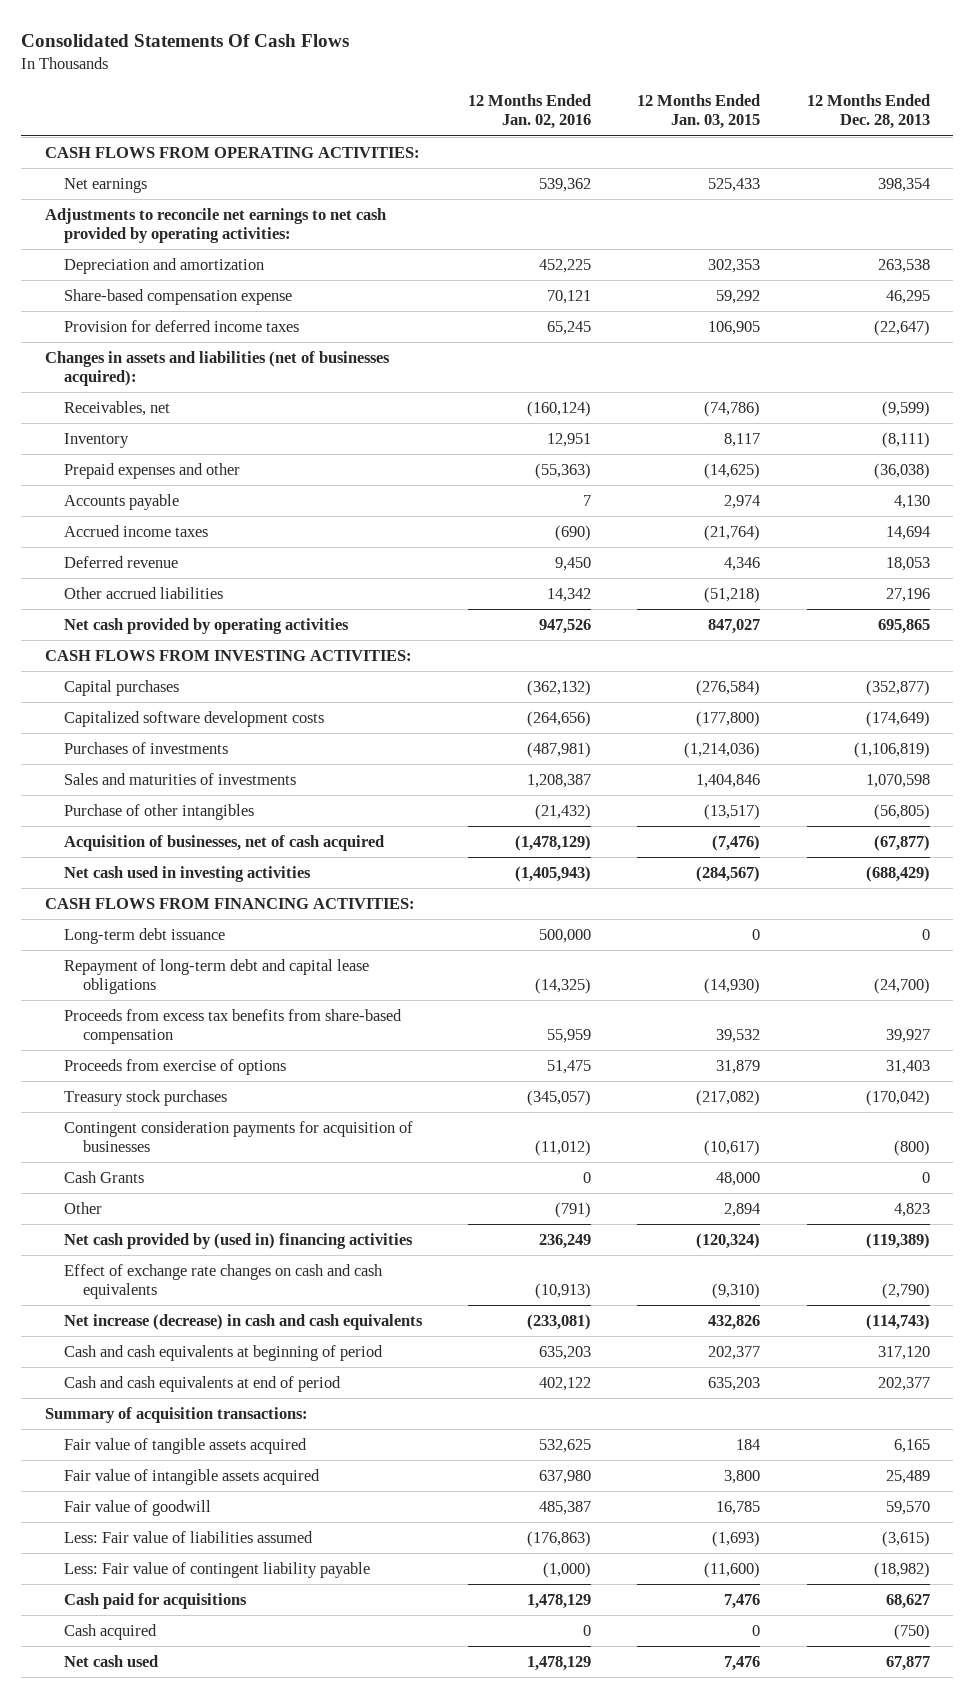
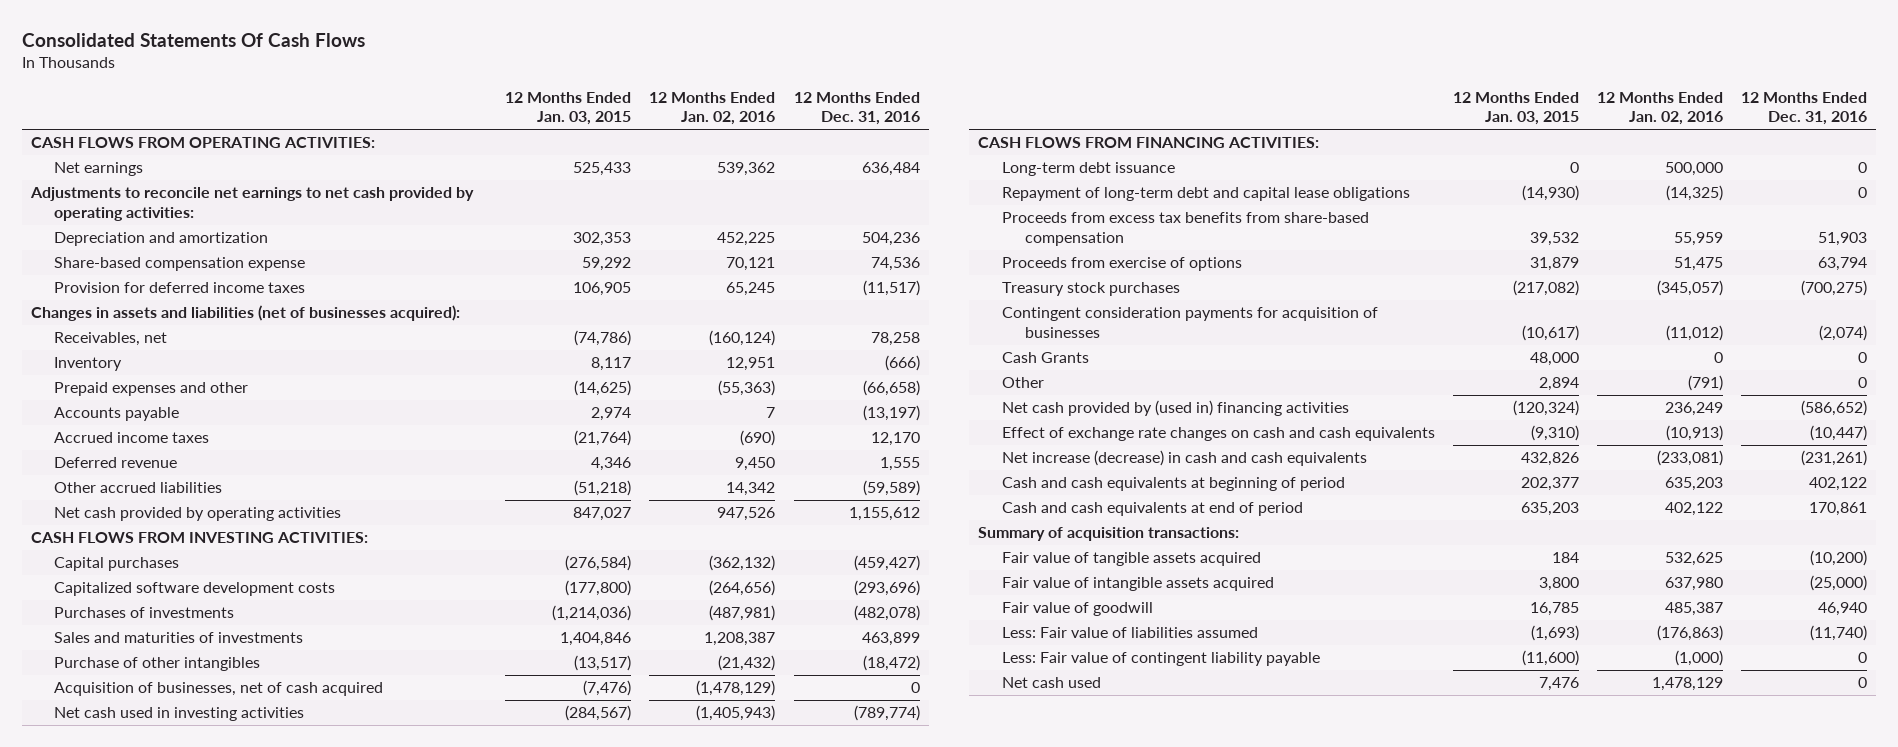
[806,94,930,130] 12 Months Ended Dec. 28, 2013 -> none
none -> [793,91,920,126] 12 Months Ended Dec. 31, 2016
[63,1593,247,1610] Cash paid for acquisitions -> none
[63,1624,157,1641] Cash acquired -> none

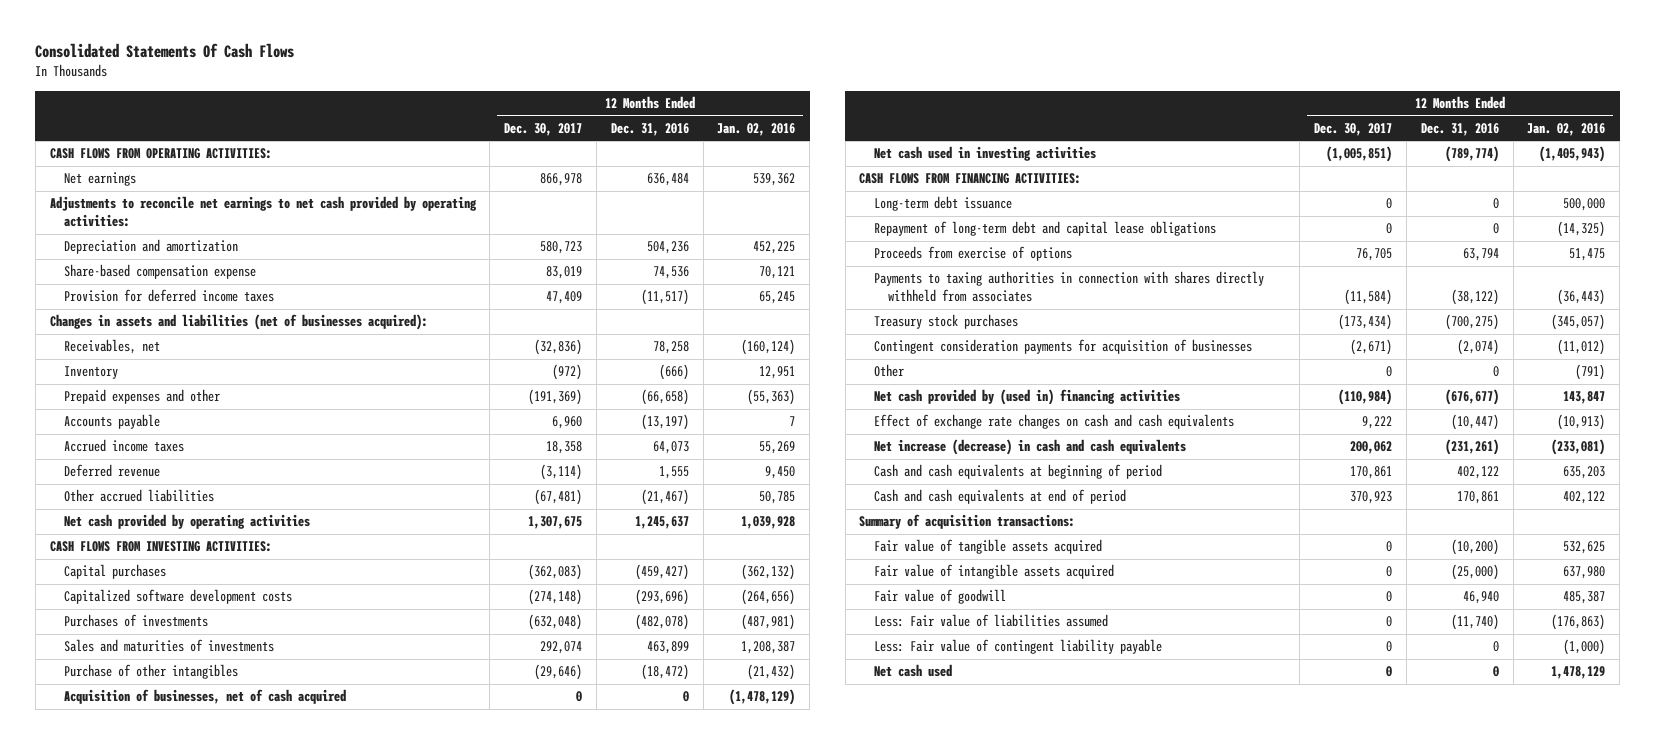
[505,91,632,126] 12 Months Ended Jan. 03, 2015 -> none
none -> [504,122,583,136] Dec. 30, 2017
[740,430,776,447] (690) -> [759,441,796,455] 55,269
[870,432,920,447] 12,170 -> [652,441,689,455] 64,073
[726,482,776,497] 14,342 -> [759,491,796,505] 50,785
[862,480,920,497] (59,589) -> [640,489,689,506] (21,467)
[717,507,776,522] 947,526 -> [741,516,796,530] 1,039,928
[848,507,920,522] 1,155,612 -> [634,516,689,530] 1,245,637
[1001,212,1369,246] Proceeds from excess tax benefits from share-based compensation -> none
none -> [873,271,1264,303] Payments to taxing authorities in connection with shares directly withheld from associates
[1001,352,1089,364] Cash Grants -> none
[1664,402,1723,417] 236,249 -> [1563,391,1606,405] 143,847
[1800,400,1867,417] (586,652) -> [1444,389,1499,406] (676,677)

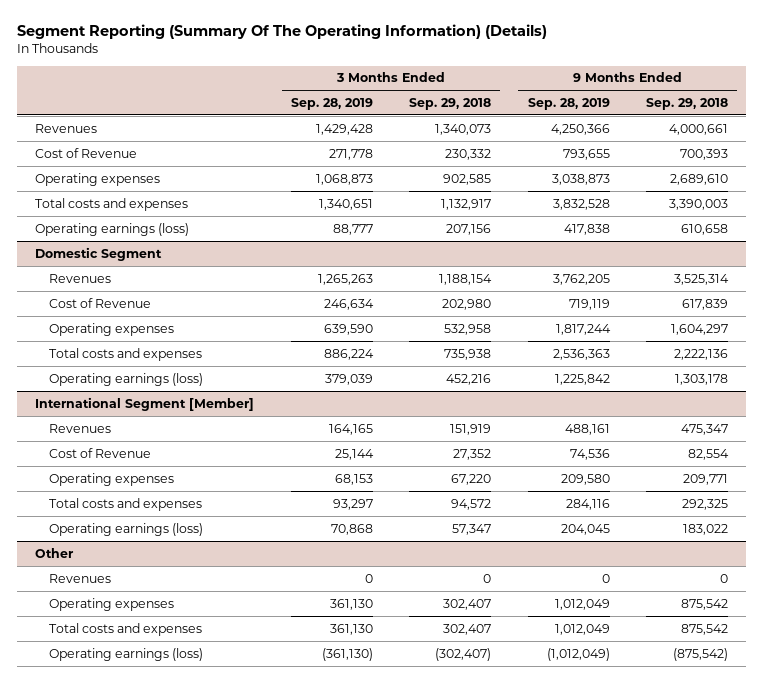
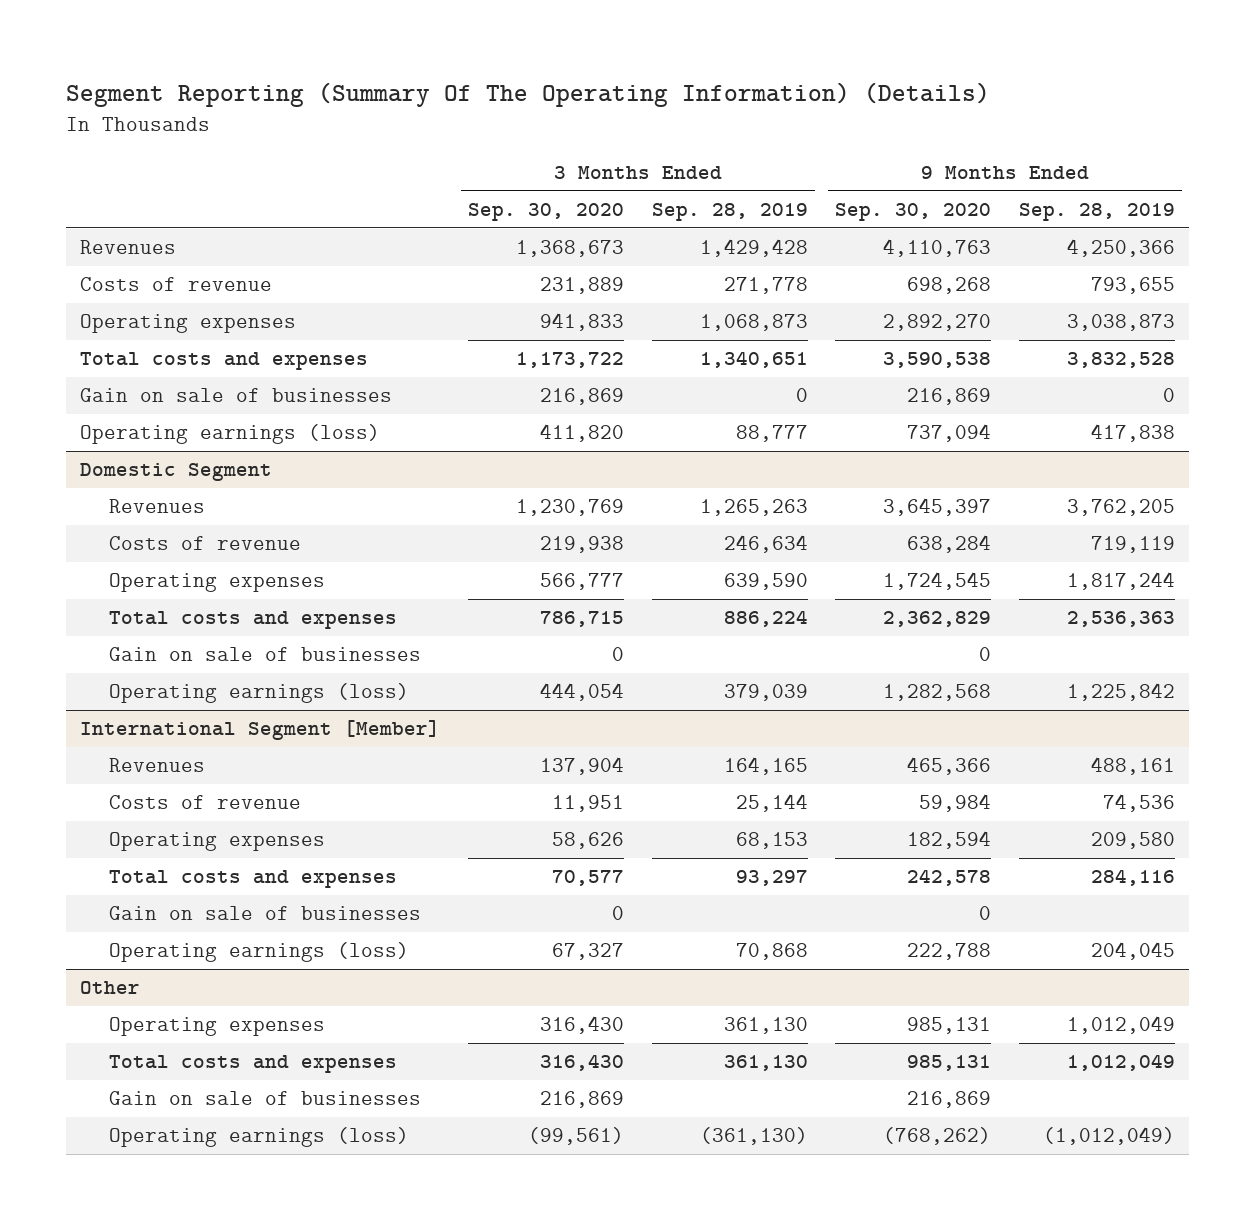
[409,97,492,110] Sep. 29, 2018 -> none
[645,97,728,110] Sep. 29, 2018 -> none
none -> [467,202,624,221] Sep. 30, 2020
none -> [835,202,992,221] Sep. 30, 2020
[35,147,138,158] Cost of Revenue -> [80,277,273,292] Costs of revenue
none -> [80,388,393,403] Gain on sale of businesses
[49,297,152,308] Cost of Revenue -> [109,536,302,551] Costs of revenue
none -> [109,647,422,662] Gain on sale of businesses
[49,447,152,458] Cost of Revenue -> [109,795,302,810] Costs of revenue
none -> [109,906,422,921] Gain on sale of businesses
[49,573,112,583] Revenues -> none
none -> [109,1091,422,1106] Gain on sale of businesses

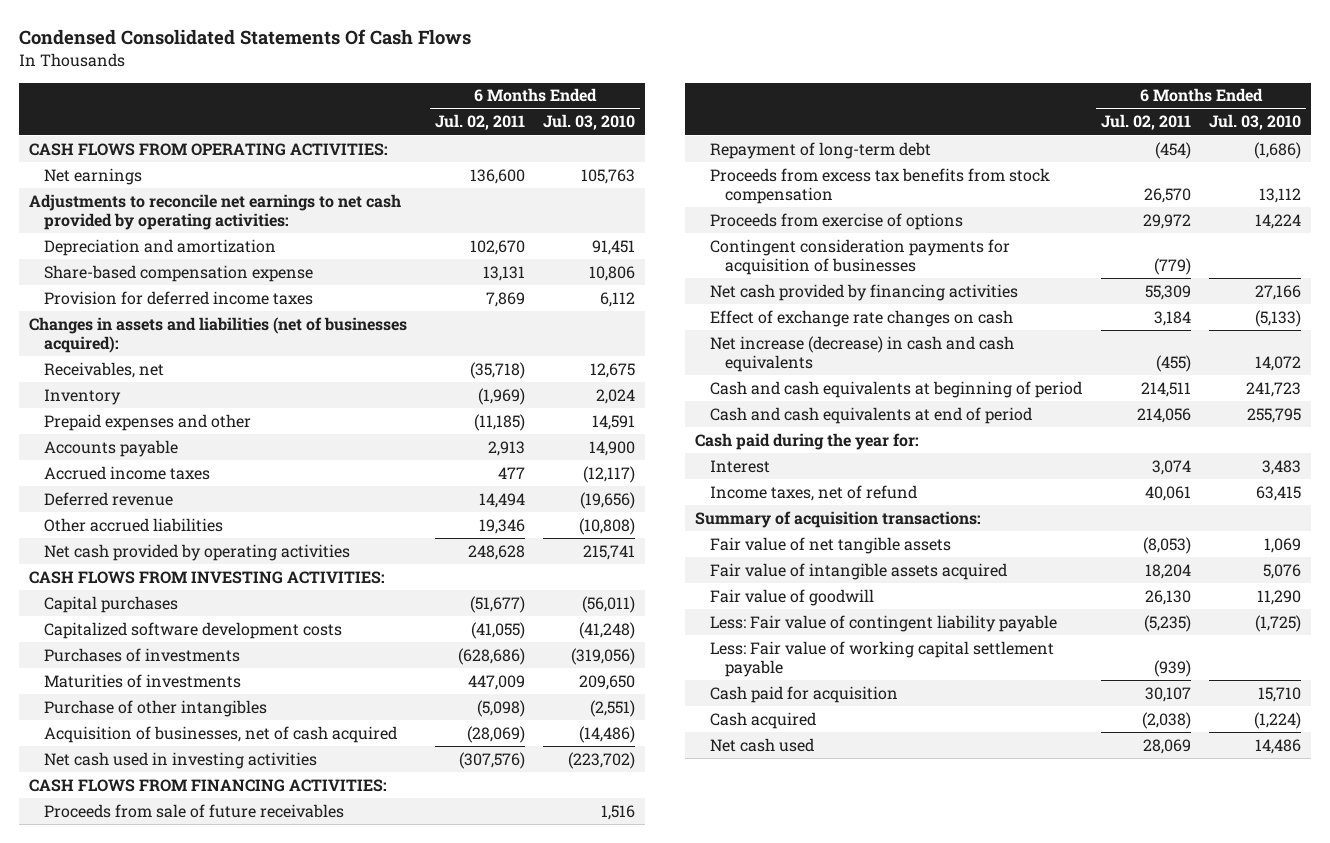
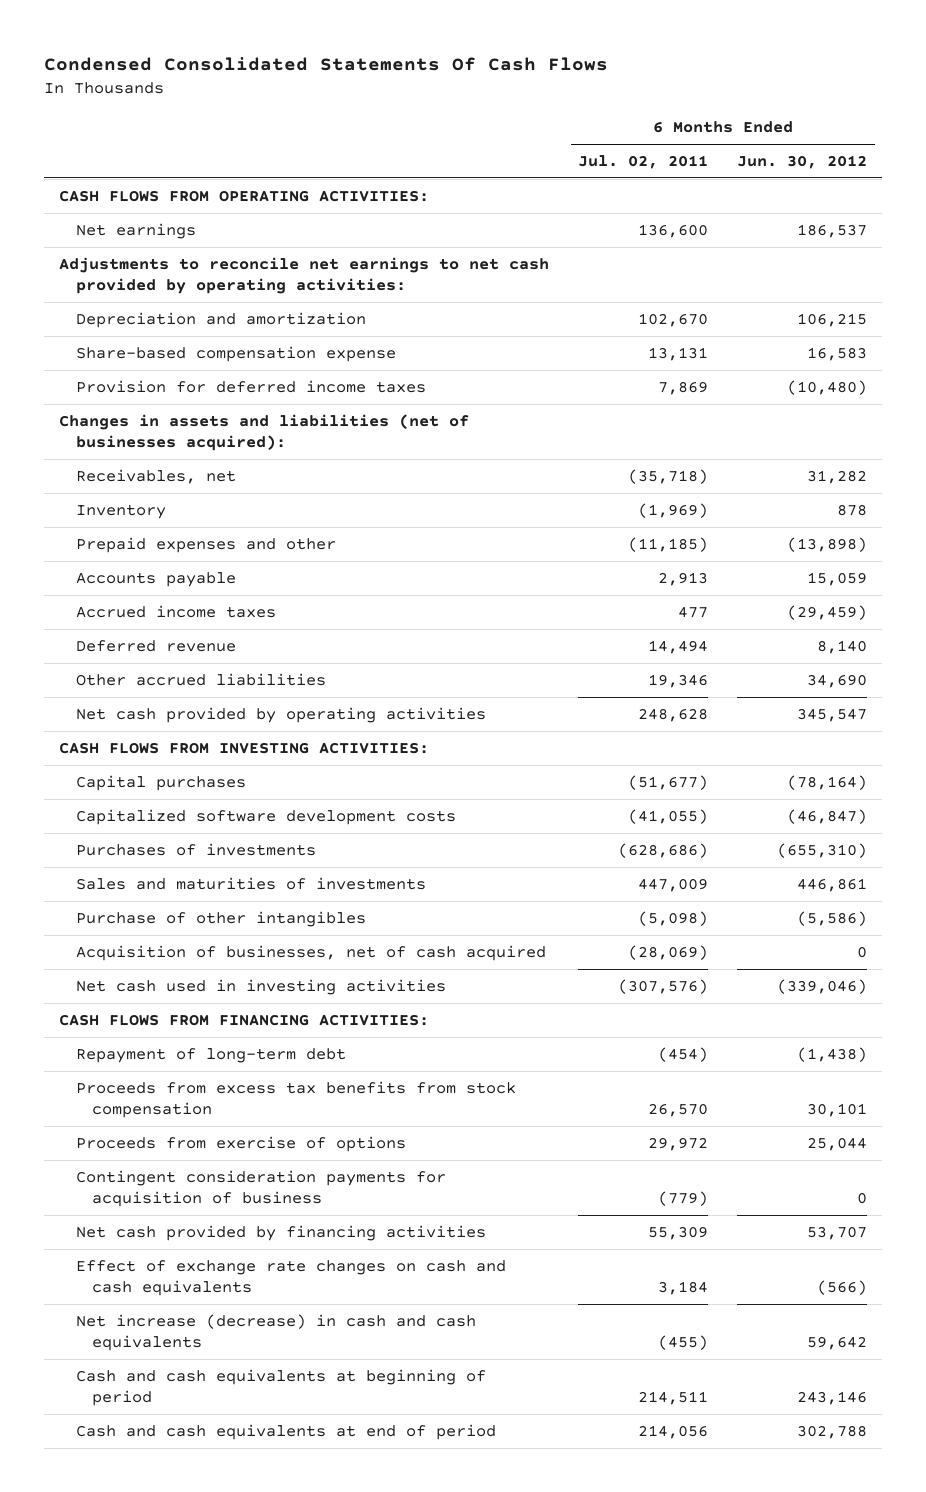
[543,114,636,131] Jul. 03, 2010 -> none
none -> [737,154,868,169] Jun. 30, 2012
[43,673,241,688] Maturities of investments -> [75,876,426,890] Sales and maturities of investments
[43,803,344,818] Proceeds from sale of future receivables -> none
[709,238,1010,276] Contingent consideration payments for acquisition of businesses -> [75,1169,446,1208] Contingent consideration payments for acquisition of business
[709,309,1013,327] Effect of exchange rate changes on cash -> [75,1259,506,1297] Effect of exchange rate changes on cash and cash equivalents
[694,432,919,450] Cash paid during the year for: -> none
[709,459,770,473] Interest -> none
[709,484,917,501] Income taxes, net of refund -> none
[694,510,981,528] Summary of acquisition transactions: -> none
[709,536,951,554] Fair value of net tangible assets -> none
[709,562,1007,580] Fair value of intangible assets acquired -> none
[709,588,874,606] Fair value of goodwill -> none
[709,614,1057,632] Less: Fair value of contingent liability payable -> none
[709,640,1054,678] Less: Fair value of working capital settlement payable -> none
[709,685,898,703] Cash paid for acquisition -> none
[709,711,816,729] Cash acquired -> none
[709,737,814,752] Net cash used -> none

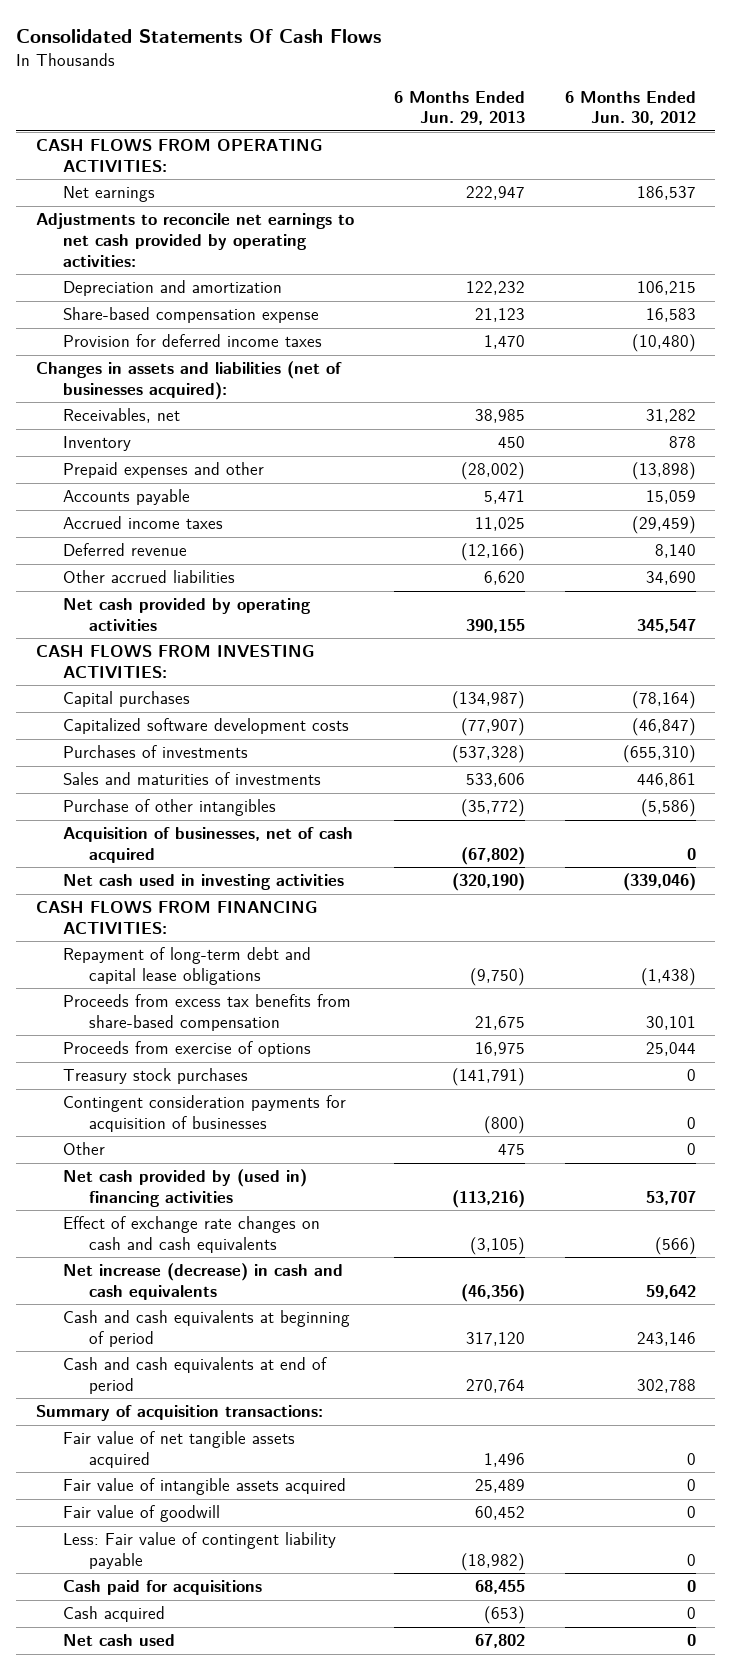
[44,57,609,72] Condensed Consolidated Statements Of Cash Flows -> [15,28,381,43] Consolidated Statements Of Cash Flows
[578,154,709,169] Jul. 02, 2011 -> none
none -> [393,90,525,126] 6 Months Ended Jun. 29, 2013
[75,1047,346,1063] Repayment of long-term debt -> [62,947,311,986] Repayment of long-term debt and capital lease obligations
[75,1080,516,1119] Proceeds from excess tax benefits from stock compensation -> [62,994,351,1032] Proceeds from excess tax benefits from share-based compensation
none -> [62,1068,248,1085] Treasury stock purchases
none -> [62,1095,346,1133] Contingent consideration payments for acquisition of businesses
[75,1169,446,1208] Contingent consideration payments for acquisition of business -> [62,1142,105,1156] Other
[75,1224,486,1241] Net cash provided by financing activities -> [62,1169,307,1208] Net cash provided by (used in) financing activities
none -> [35,1405,323,1422] Summary of acquisition transactions:
none -> [62,1431,295,1469] Fair value of net tangible assets acquired
none -> [62,1478,346,1496] Fair value of intangible assets acquired
none -> [62,1505,220,1523] Fair value of goodwill
none -> [62,1532,336,1570] Less: Fair value of contingent liability payable
none -> [62,1580,262,1596] Cash paid for acquisitions
none -> [62,1606,165,1623] Cash acquired
none -> [62,1634,175,1647] Net cash used

